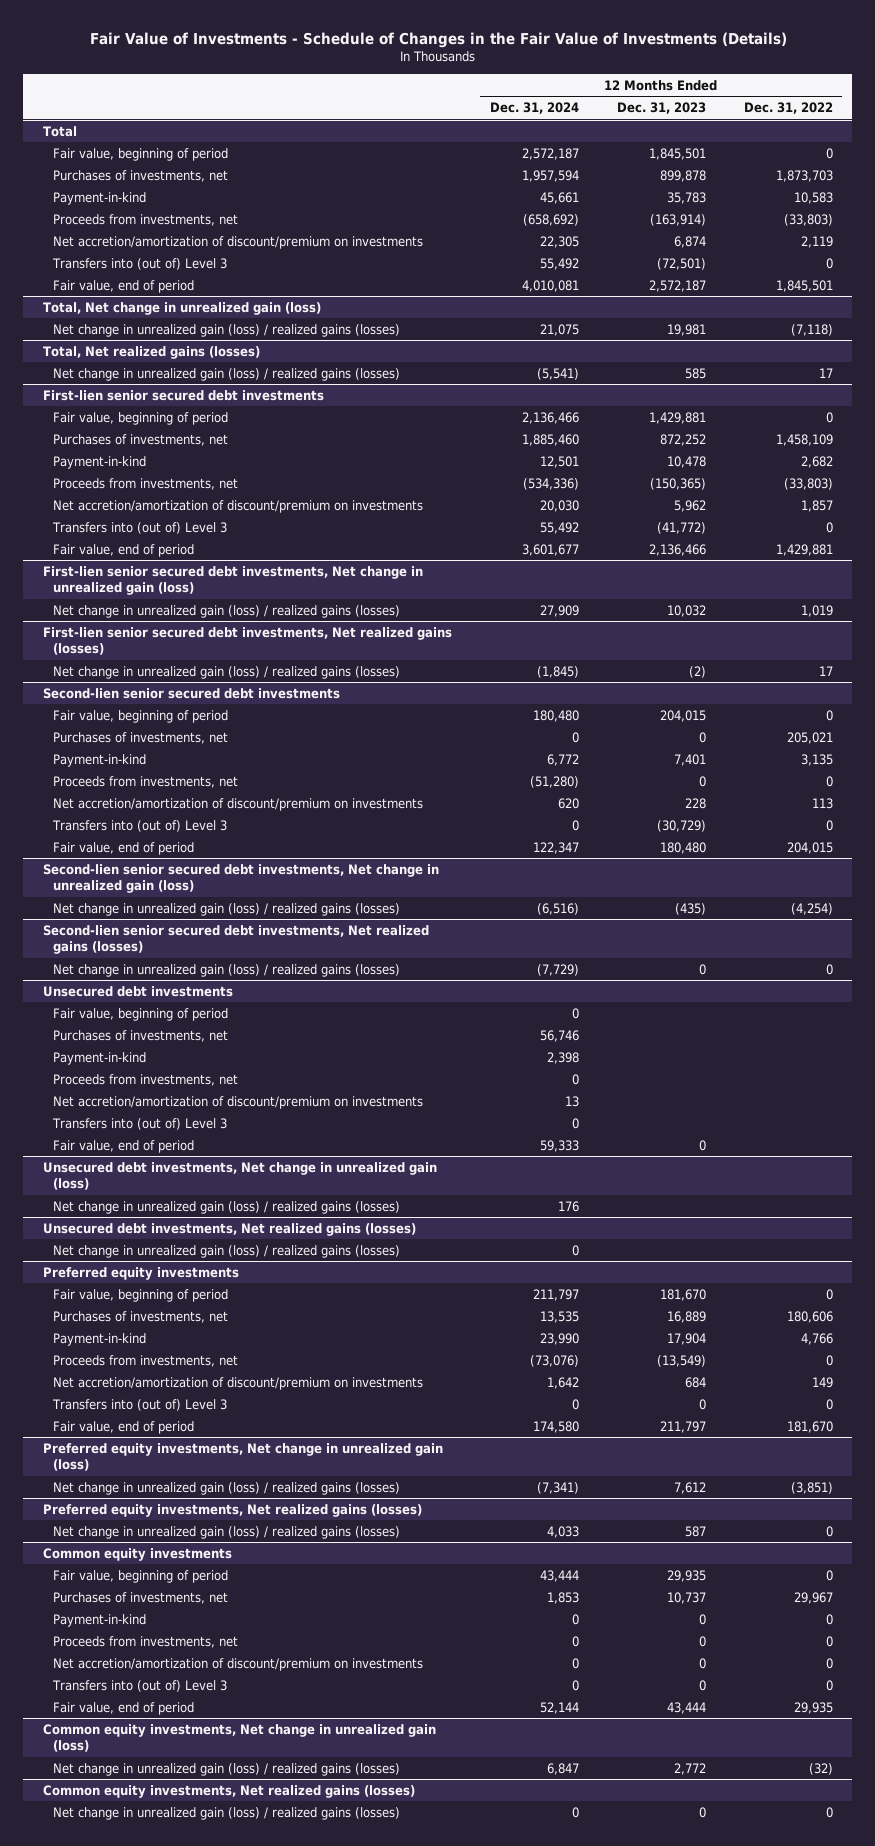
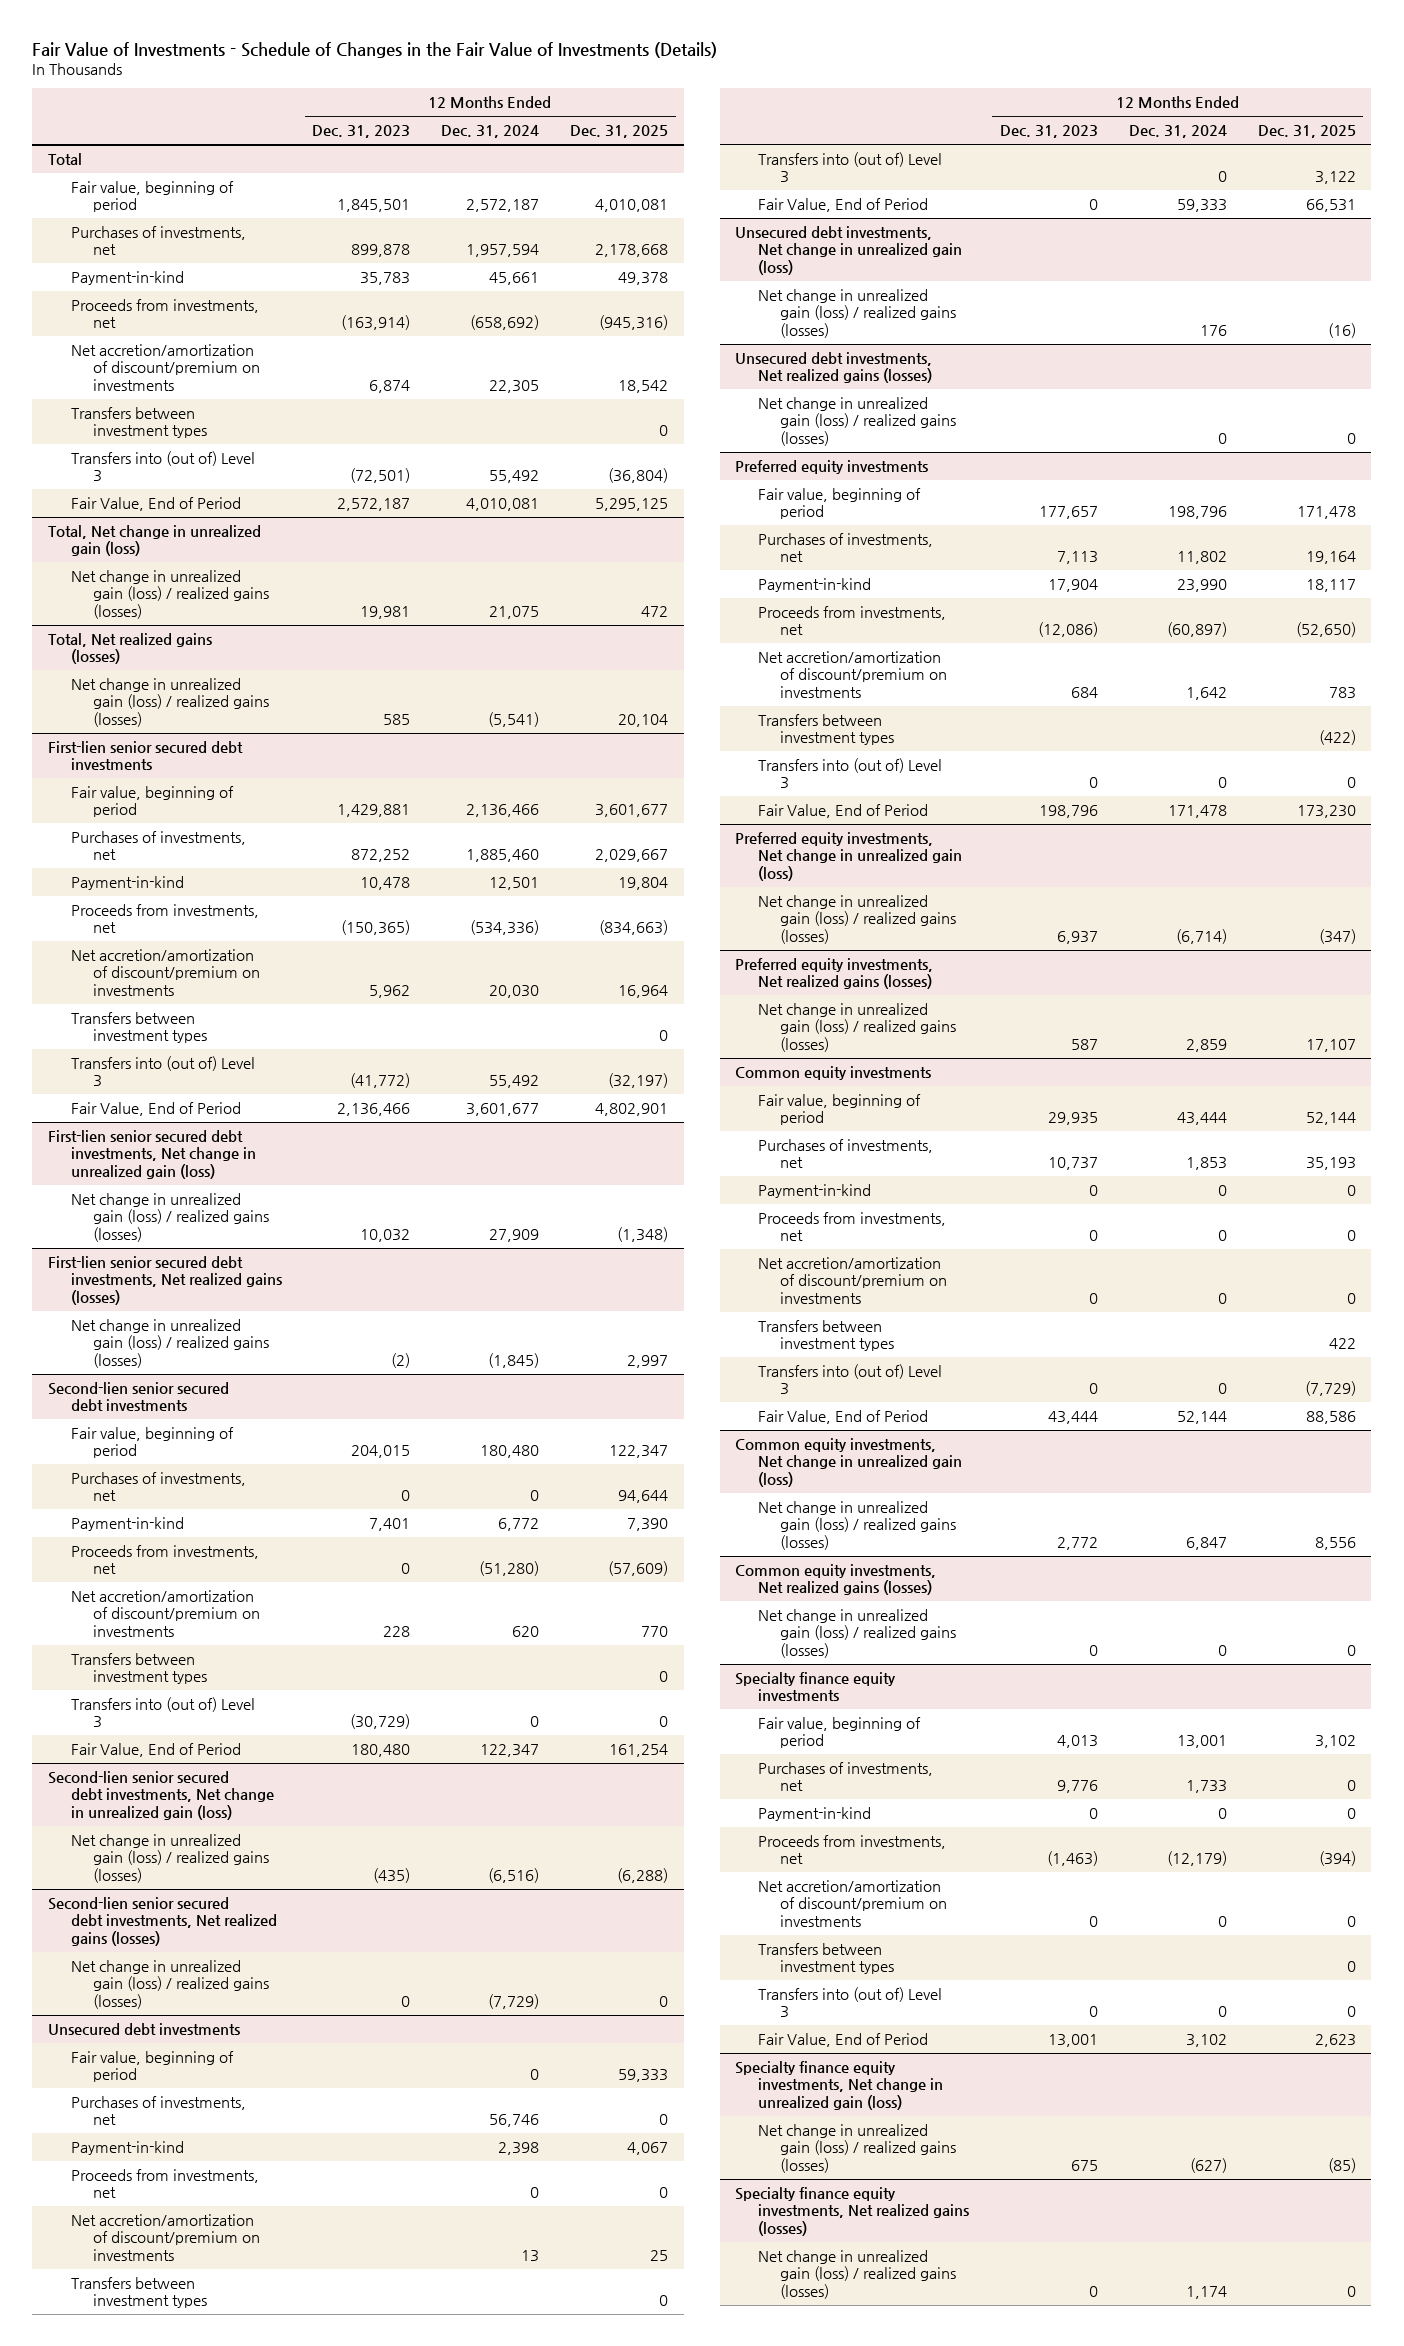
[743,102,833,115] Dec. 31, 2022 -> none
none -> [570,125,669,139] Dec. 31, 2025
none -> [70,406,208,439] Transfers between investment types
[52,279,194,293] Fair value, end of period -> [70,496,241,511] Fair Value, End of Period
none -> [70,1011,208,1044] Transfers between investment types
[52,543,194,557] Fair value, end of period -> [70,1101,241,1116] Fair Value, End of Period
none -> [70,1652,208,1685] Transfers between investment types
[52,841,194,855] Fair value, end of period -> [70,1742,241,1757] Fair Value, End of Period
none -> [70,2276,208,2309] Transfers between investment types
[52,1139,194,1153] Fair value, end of period -> [757,197,928,212] Fair Value, End of Period
[532,1288,579,1301] 211,797 -> [1167,506,1227,520] 198,796
[659,1288,706,1301] 181,670 -> [1038,506,1098,520] 177,657
[539,1310,579,1323] 13,535 -> [1176,551,1227,565] 11,802
[666,1310,706,1323] 16,889 -> [1056,551,1098,565] 7,113
[529,1354,579,1367] (73,076) -> [1166,622,1227,638] (60,897)
[656,1354,706,1367] (13,549) -> [1037,622,1098,638] (12,086)
none -> [757,713,895,746] Transfers between investment types
[52,1420,194,1434] Fair value, end of period -> [757,803,928,818] Fair Value, End of Period
[532,1420,579,1433] 174,580 -> [1167,804,1227,818] 171,478
[659,1420,706,1433] 211,797 -> [1038,804,1098,818] 198,796
[536,1481,579,1494] (7,341) -> [1175,928,1227,944] (6,714)
[673,1481,706,1494] 7,612 -> [1056,930,1098,944] 6,937
[546,1525,579,1538] 4,033 -> [1185,1038,1227,1052] 2,859
none -> [757,1319,895,1352] Transfers between investment types
[52,1701,194,1715] Fair value, end of period -> [757,1409,928,1424] Fair Value, End of Period
none -> [735,1671,897,1702] Specialty finance equity investments
none -> [757,1716,921,1749] Fair value, beginning of period
none -> [757,1761,933,1792] Purchases of investments, net
none -> [757,1806,871,1821] Payment-in-kind
none -> [757,1834,946,1865] Proceeds from investments, net
none -> [757,1879,948,1927] Net accretion/amortization of discount/premium on investments
none -> [757,1942,895,1975] Transfers between investment types
none -> [757,1986,942,2019] Transfers into (out of) Level 3
none -> [757,2032,928,2047] Fair Value, End of Period
none -> [735,2060,943,2110] Specialty finance equity investments, Net change in unrealized gain (loss)
none -> [757,2123,957,2173] Net change in unrealized gain (loss) / realized gains (losses)
none -> [735,2186,969,2236] Specialty finance equity investments, Net realized gains (losses)
none -> [757,2249,957,2299] Net change in unrealized gain (loss) / realized gains (losses)

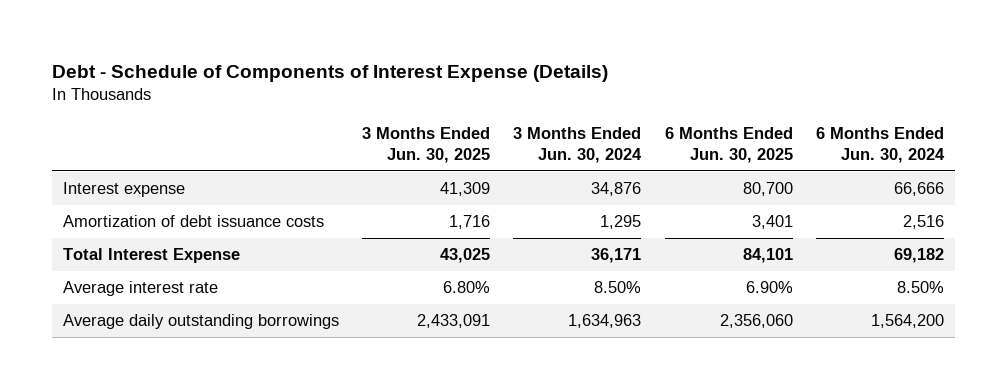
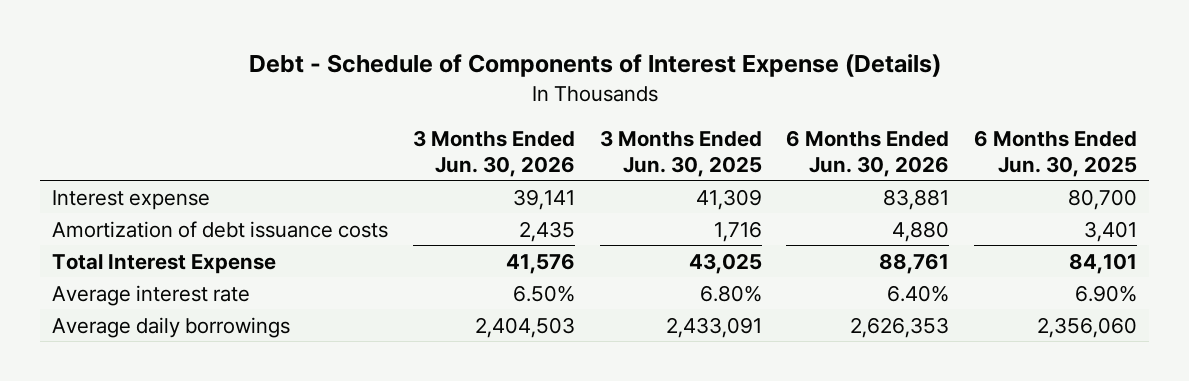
[513,126,643,164] 3 Months Ended Jun. 30, 2024 -> none
[815,126,945,164] 6 Months Ended Jun. 30, 2024 -> none
none -> [412,129,575,177] 3 Months Ended Jun. 30, 2026
none -> [786,129,950,177] 6 Months Ended Jun. 30, 2026
[63,314,340,330] Average daily outstanding borrowings -> [52,316,291,338] Average daily borrowings

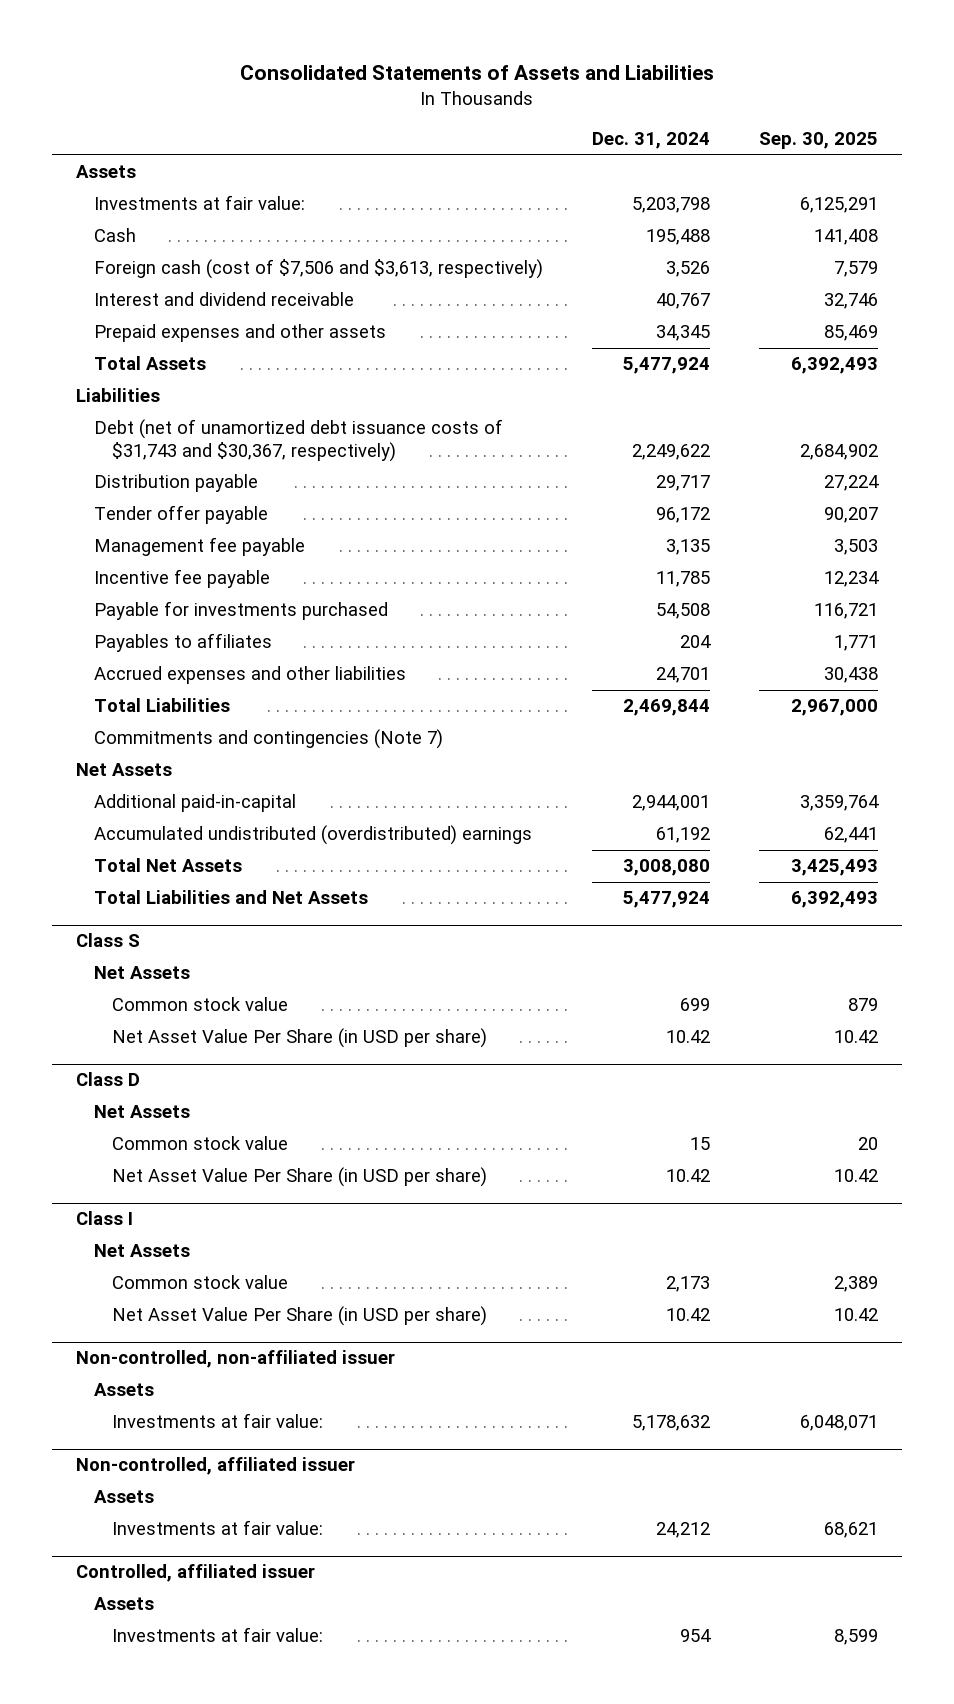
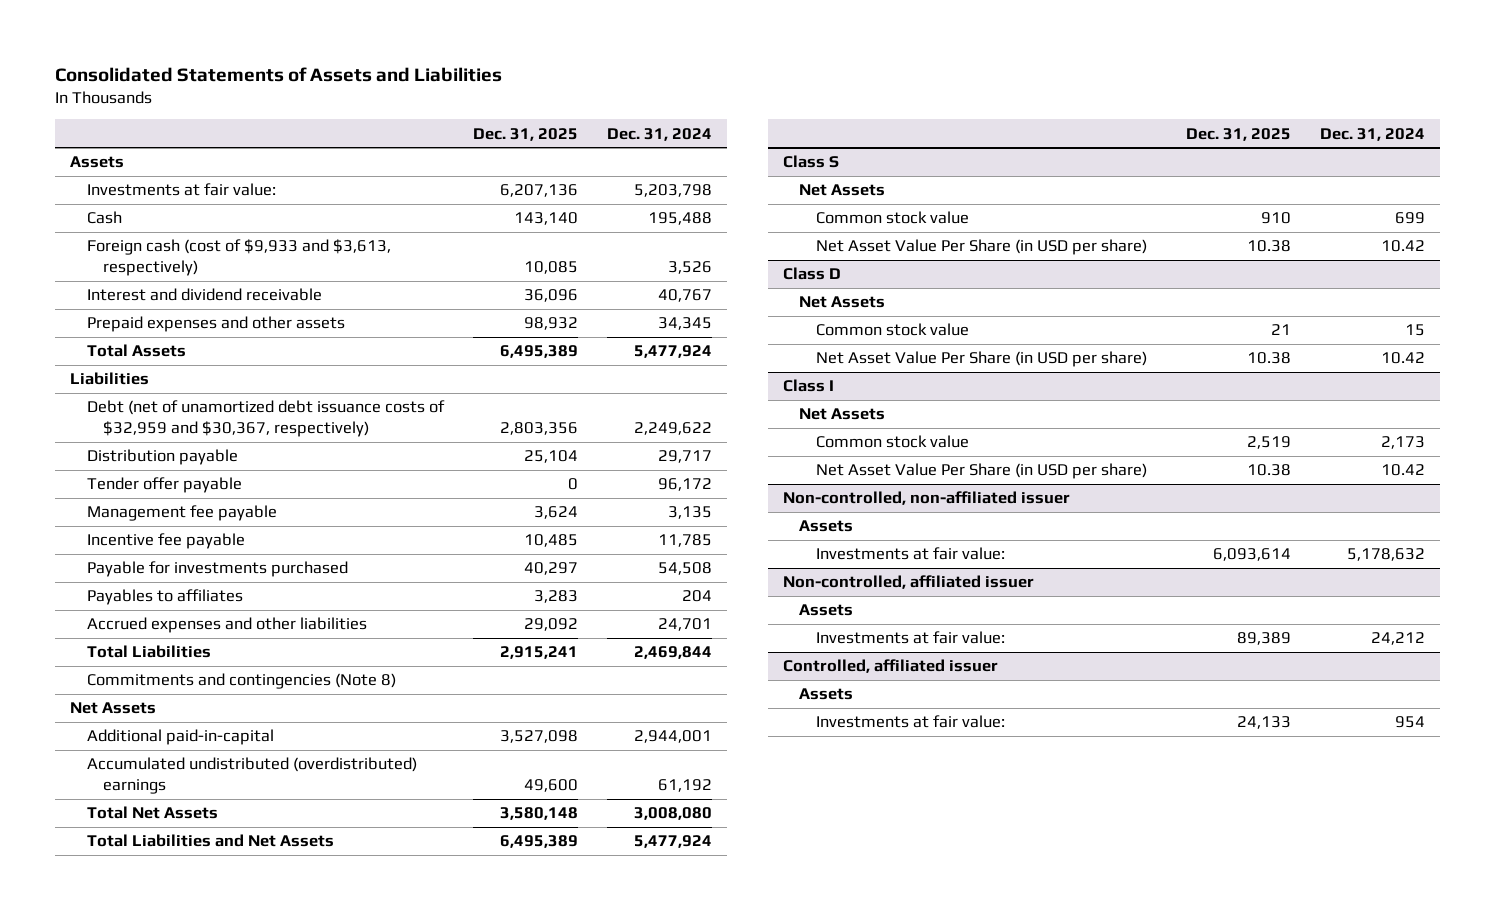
[758,132,878,150] Sep. 30, 2025 -> none
none -> [473,127,579,141] Dec. 31, 2025
[94,259,544,280] Foreign cash (cost of $7,506 and $3,613, respectively) -> [86,239,391,277] Foreign cash (cost of $9,933 and $3,613, respectively)
[94,419,504,462] Debt (net of unamortized debt issuance costs of $31,743 and $30,367, respectively) -> [86,400,445,438] Debt (net of unamortized debt issuance costs of $32,959 and $30,367, respectively)
[94,729,444,750] Commitments and contingencies (Note 7) -> [86,673,396,690] Commitments and contingencies (Note 8)

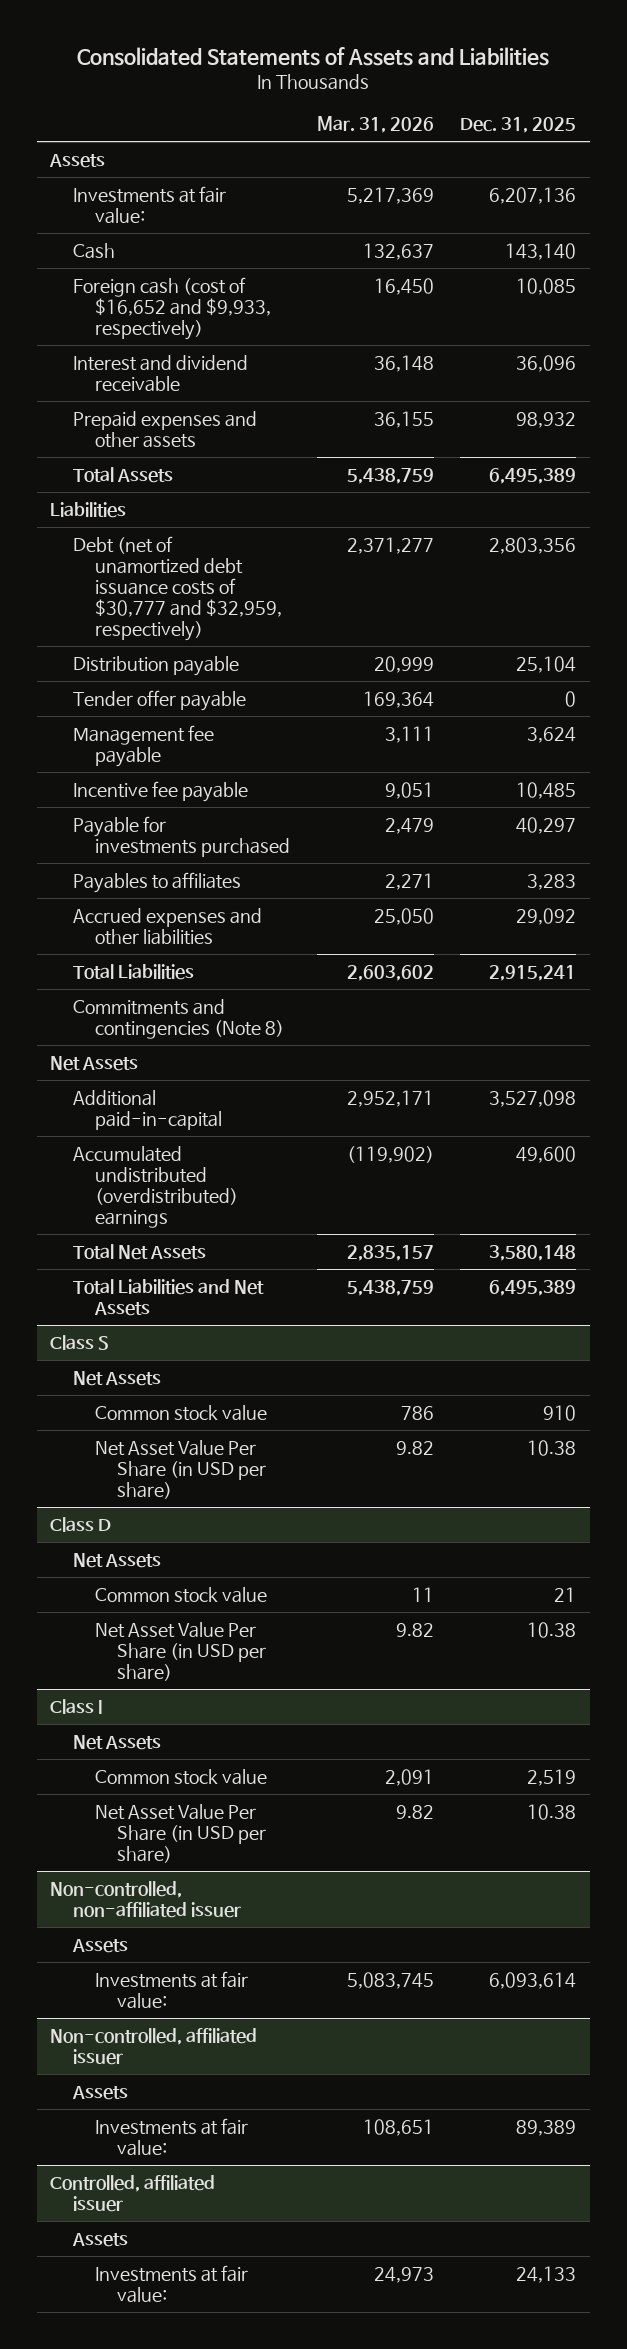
[607,127,713,141] Dec. 31, 2024 -> none
none -> [316,115,434,133] Mar. 31, 2026
[86,239,391,277] Foreign cash (cost of $9,933 and $3,613, respectively) -> [72,276,271,340] Foreign cash (cost of $16,652 and $9,933, respectively)
[86,400,445,438] Debt (net of unamortized debt issuance costs of $32,959 and $30,367, respectively) -> [72,535,282,642] Debt (net of unamortized debt issuance costs of $30,777 and $32,959, respectively)

